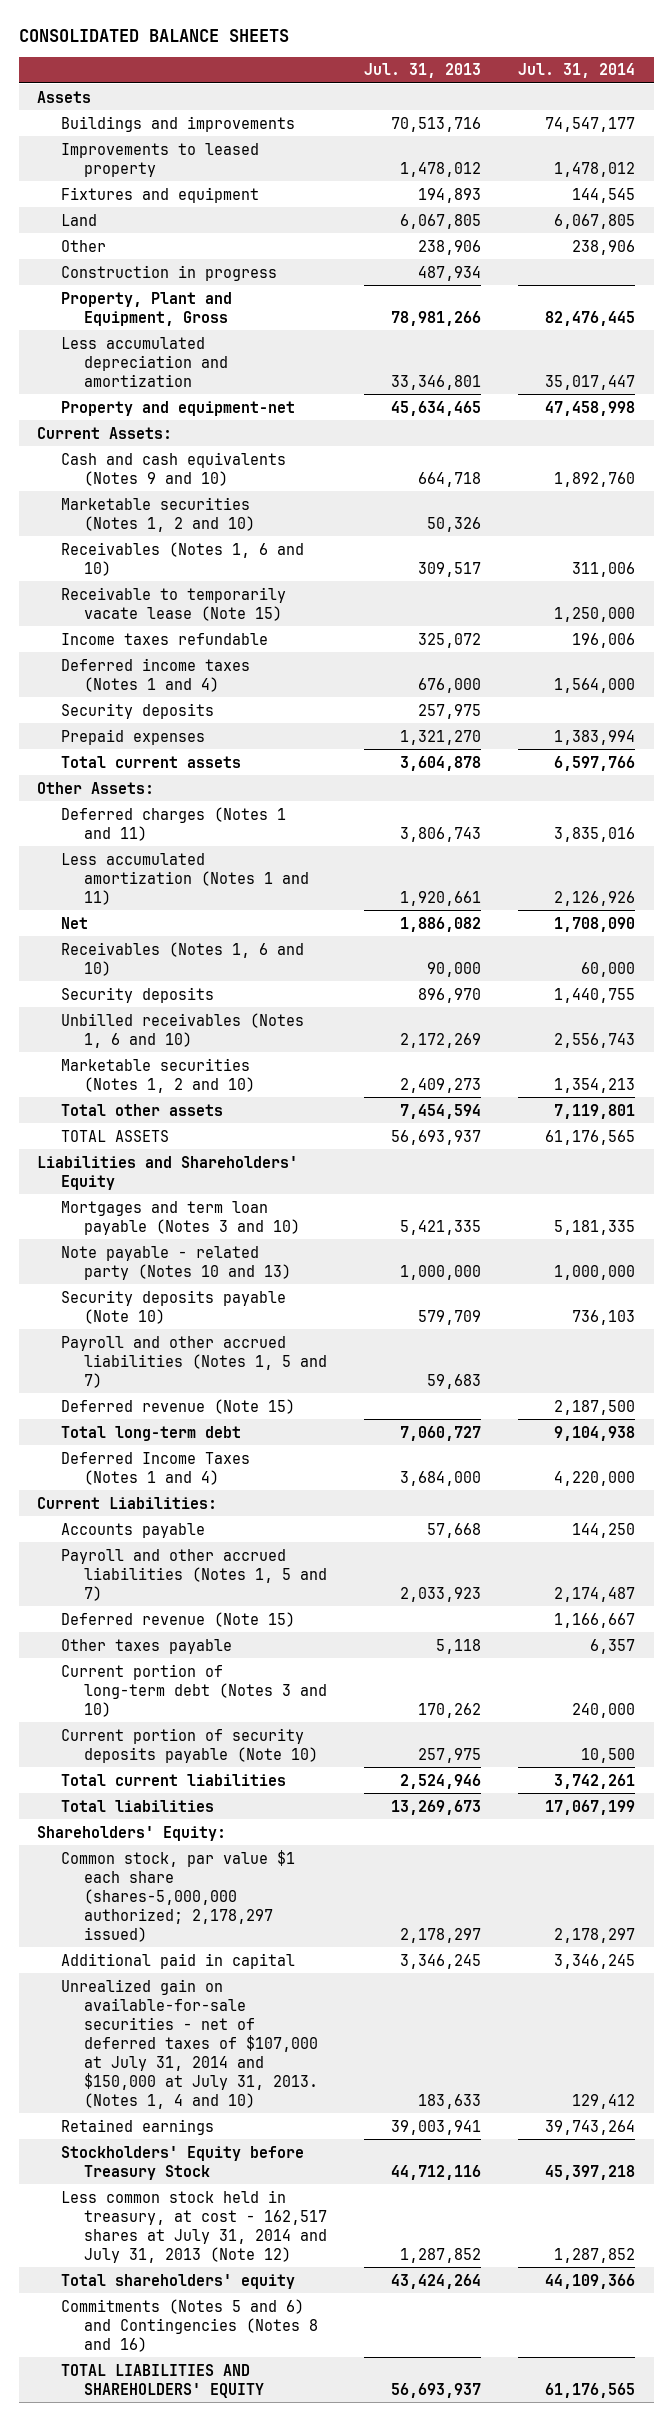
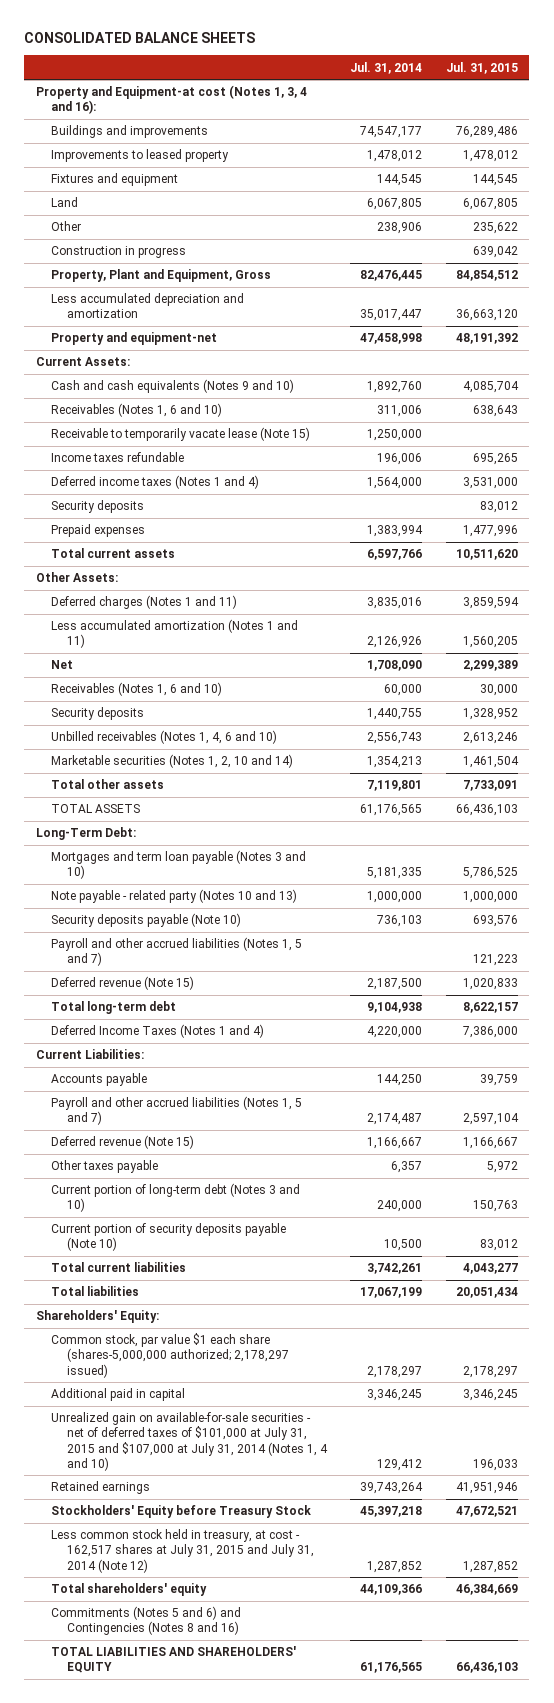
[364,63,482,79] Jul. 31, 2013 -> none
none -> [445,61,518,74] Jul. 31, 2015
[37,90,92,103] Assets -> none
none -> [36,85,308,115] Property and Equipment-at cost (Notes 1, 3, 4 and 16):
[60,496,256,532] Marketable securities (Notes 1, 2 and 10) -> none
[60,1012,304,1048] Unbilled receivables (Notes 1, 6 and 10) -> [51,730,278,745] Unbilled receivables (Notes 1, 4, 6 and 10)
[60,1057,256,1093] Marketable securities (Notes 1, 2 and 10) -> [51,754,294,769] Marketable securities (Notes 1, 2, 10 and 14)
[37,1155,299,1190] Liabilities and Shareholders' Equity -> none
none -> [36,827,137,841] Long-Term Debt:
[60,1978,319,2109] Unrealized gain on available-for-sale securities - net of deferred taxes of $107,000 at July 31, 2014 and $150,000 at July 31, 2013. (Notes 1, 4 and 10) -> [51,1412,328,1471] Unrealized gain on available-for-sale securities - net of deferred taxes of $101,000 at July 31, 2015 and $107,000 at July 31, 2014 (Notes 1, 4 and 10)
[60,2189,328,2263] Less common stock held in treasury, at cost - 162,517 shares at July 31, 2014 and July 31, 2013 (Note 12) -> [51,1529,314,1573] Less common stock held in treasury, at cost - 162,517 shares at July 31, 2015 and July 31, 2014 (Note 12)

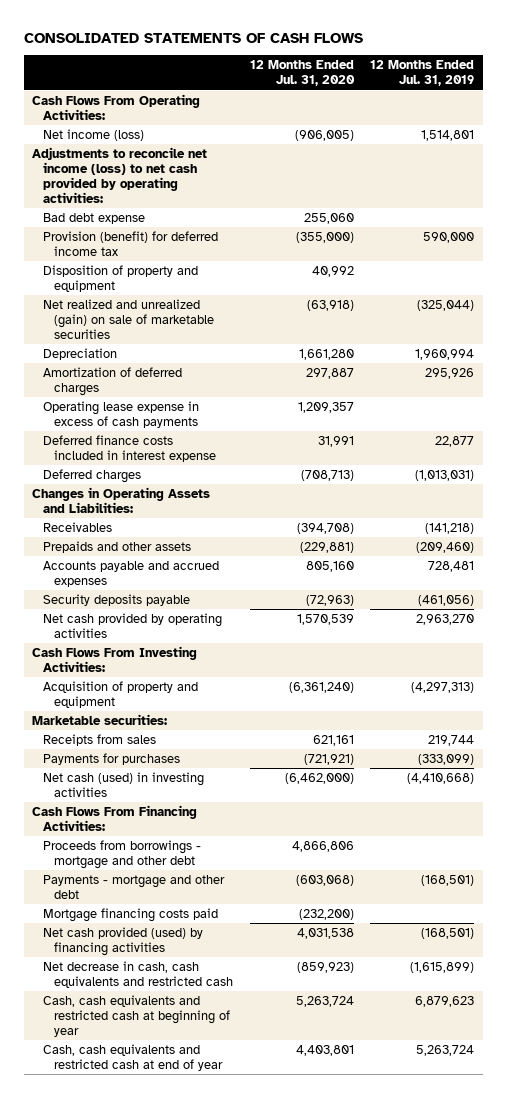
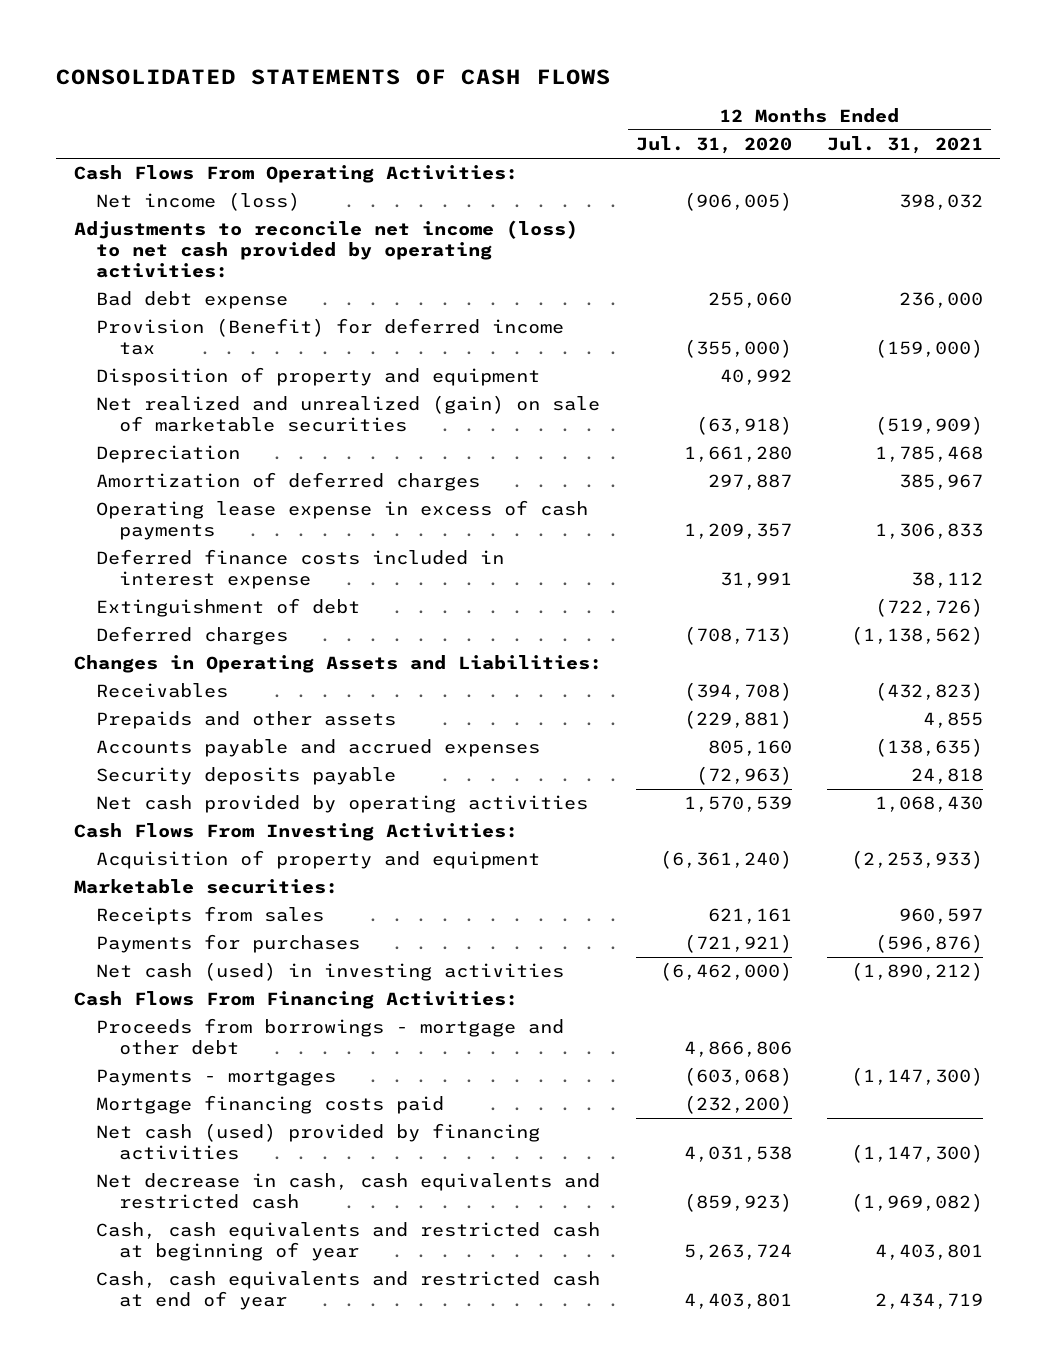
[370,60,475,87] 12 Months Ended Jul. 31, 2019 -> none
none -> [826,136,983,155] Jul. 31, 2021
[43,230,219,256] Provision (benefit) for deferred income tax -> [96,318,565,356] Provision (Benefit) for deferred income tax
none -> [96,598,361,618] Extinguishment of debt
[43,874,226,899] Payments - mortgage and other debt -> [96,1069,337,1087] Payments - mortgages
[43,926,204,956] Net cash provided (used) by financing activities -> [96,1123,541,1161] Net cash (used) provided by financing activities

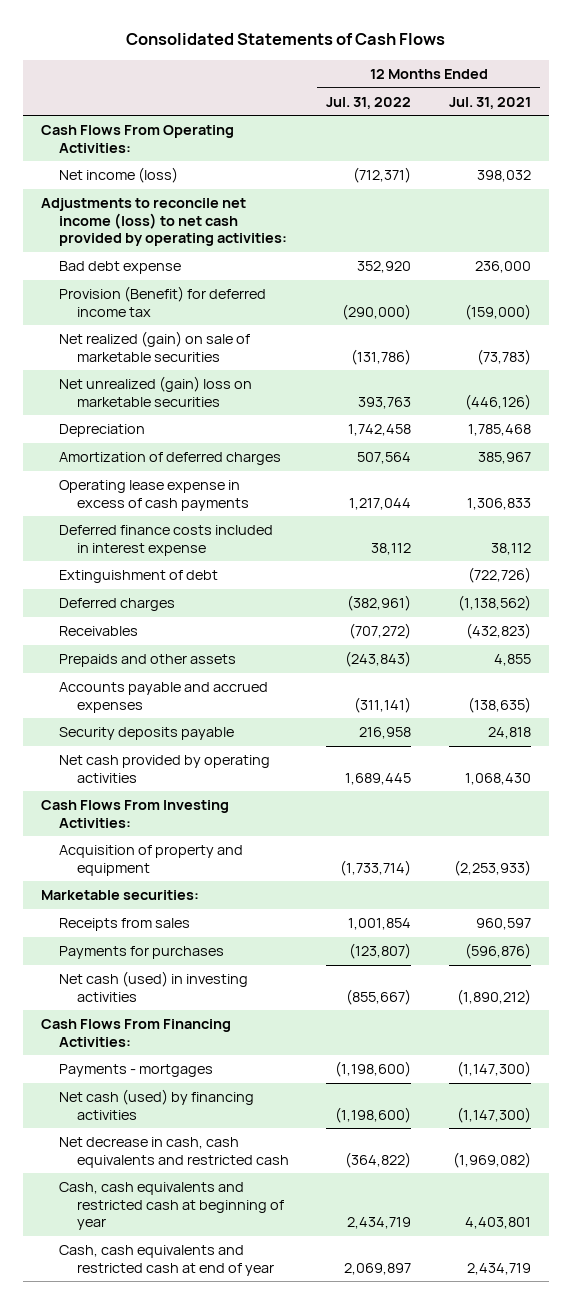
[56,68,612,85] CONSOLIDATED STATEMENTS OF CASH FLOWS -> [125,33,445,46] Consolidated Statements of Cash Flows
[636,136,793,155] Jul. 31, 2020 -> none
none -> [326,96,412,109] Jul. 31, 2022
[96,367,541,387] Disposition of property and equipment -> none
[96,395,601,433] Net realized and unrealized (gain) on sale of marketable securities -> [59,331,251,362] Net realized (gain) on sale of marketable securities
[874,416,983,436] (519,909) -> [476,348,531,365] (73,783)
none -> [59,376,253,407] Net unrealized (gain) loss on marketable securities
[73,655,602,674] Changes in Operating Assets and Liabilities: -> none
[96,1018,565,1056] Proceeds from borrowings - mortgage and other debt -> none
[96,1095,445,1115] Mortgage financing costs paid -> none
[96,1123,541,1161] Net cash (used) provided by financing activities -> [59,1089,255,1120] Net cash (used) by financing activities

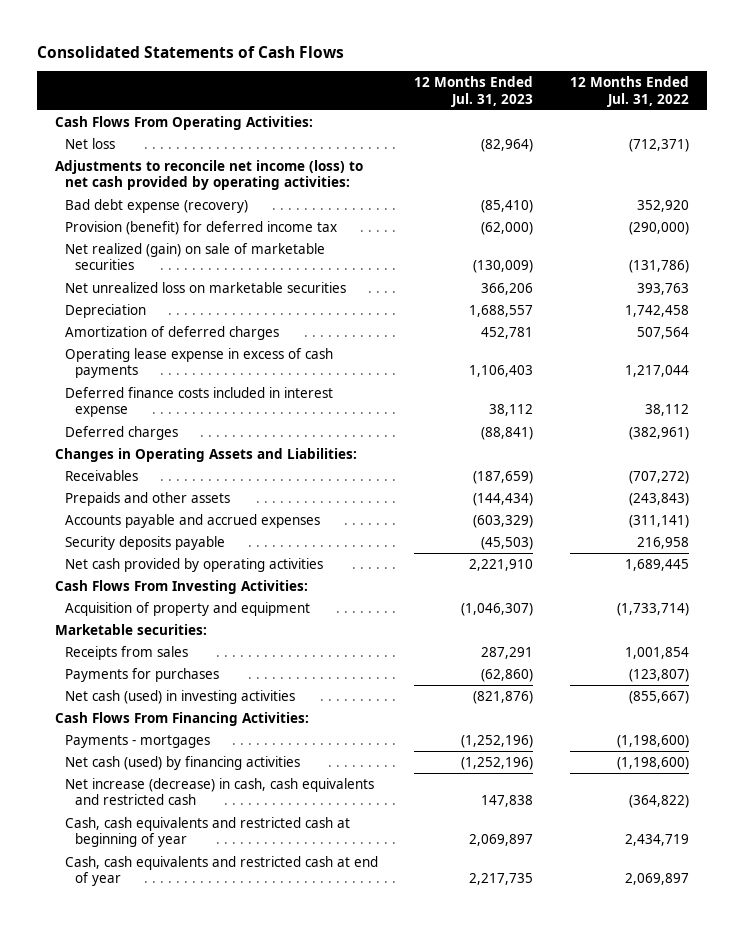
[448,96,531,109] Jul. 31, 2021 -> none
none -> [414,76,534,107] 12 Months Ended Jul. 31, 2023
[59,167,179,184] Net income (loss) -> [65,138,116,150] Net loss
[59,261,182,275] Bad debt expense -> [65,199,249,214] Bad debt expense (recovery)
[59,286,267,317] Provision (Benefit) for deferred income tax -> [65,221,338,236] Provision (benefit) for deferred income tax
[59,376,253,407] Net unrealized (gain) loss on marketable securities -> [65,282,347,294] Net unrealized loss on marketable securities
[59,570,219,584] Extinguishment of debt -> none
none -> [55,448,358,463] Changes in Operating Assets and Liabilities:
[59,1137,289,1168] Net decrease in cash, cash equivalents and restricted cash -> [65,778,375,806] Net increase (decrease) in cash, cash equivalents and restricted cash

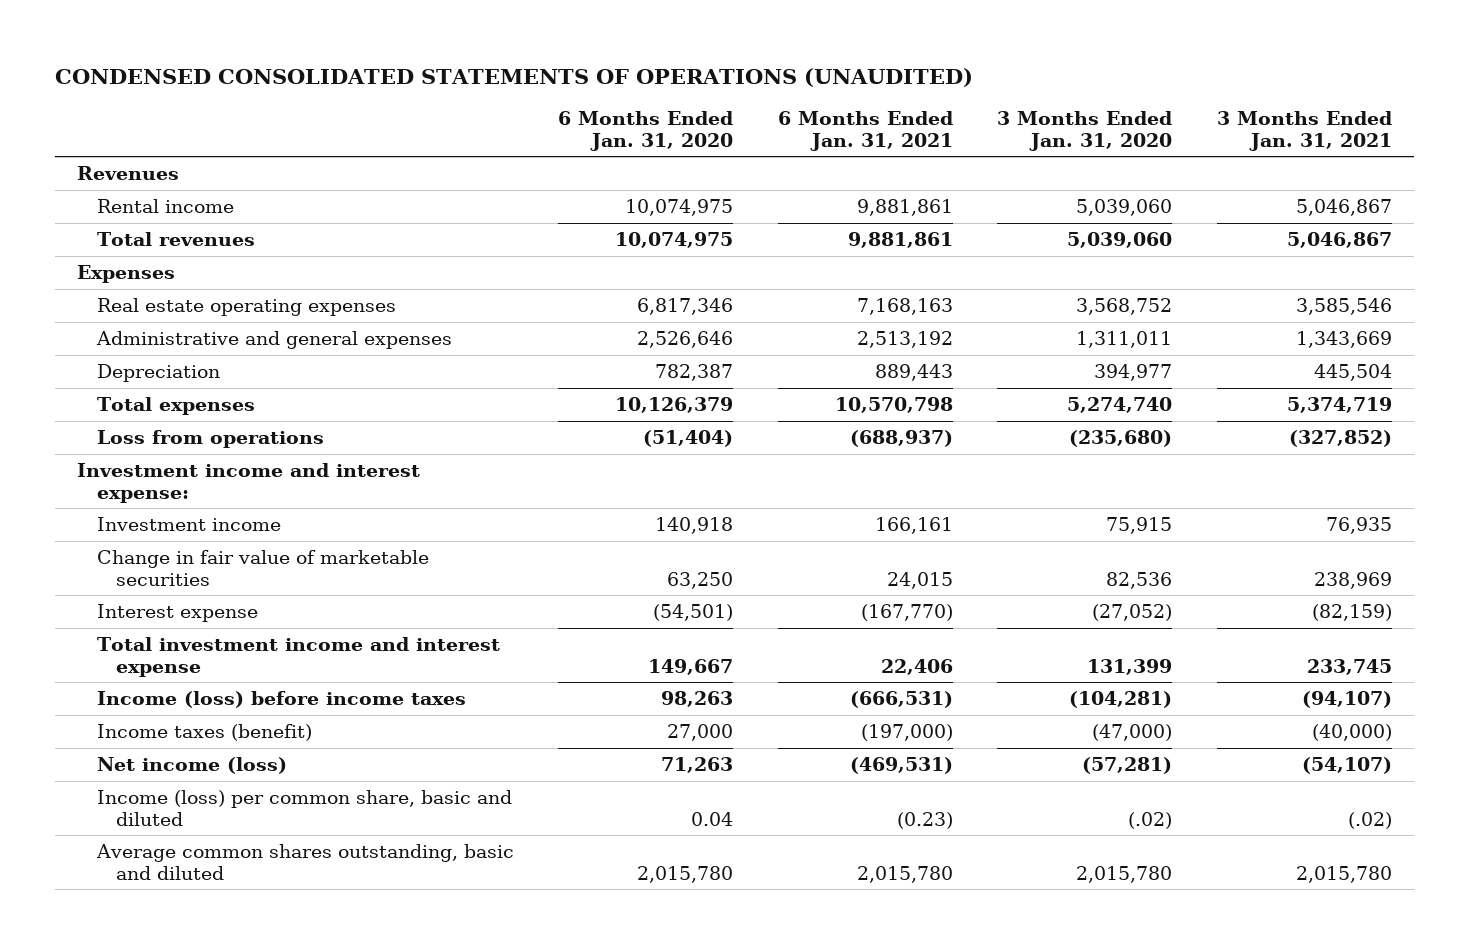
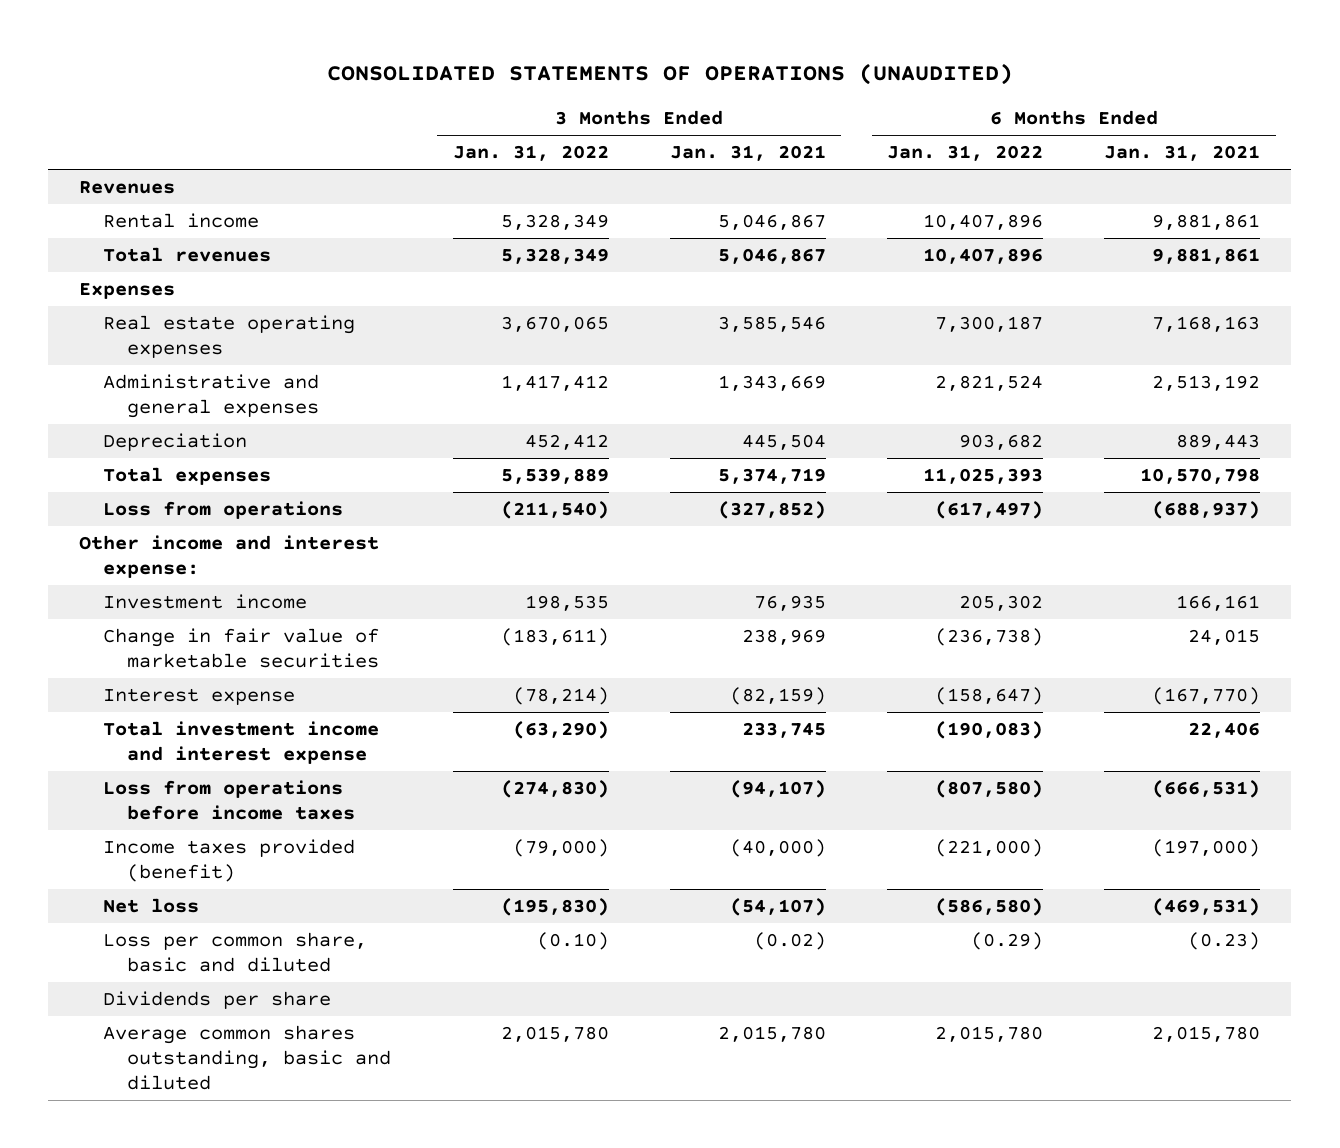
[55,67,974,87] CONDENSED CONSOLIDATED STATEMENTS OF OPERATIONS (UNAUDITED) -> [326,63,1013,86] CONSOLIDATED STATEMENTS OF OPERATIONS (UNAUDITED)
[558,111,734,151] 6 Months Ended Jan. 31, 2020 -> none
[997,111,1173,151] 3 Months Ended Jan. 31, 2020 -> none
none -> [452,145,609,162] Jan. 31, 2022
none -> [887,145,1044,162] Jan. 31, 2022
[77,462,421,503] Investment income and interest expense: -> [79,535,380,579] Other income and interest expense:
[96,690,466,708] Income (loss) before income taxes -> [103,780,356,821] Loss from operations before income taxes
[96,723,312,741] Income taxes (benefit) -> [103,839,356,883] Income taxes provided (benefit)
[96,756,287,774] Net income (loss) -> [103,898,200,914] Net loss
[96,789,512,826] Income (loss) per common share, basic and diluted -> [103,932,368,973] Loss per common share, basic and diluted
[1347,811,1392,829] (.02) -> [753,932,826,951] (0.02)
none -> [103,991,332,1010] Dividends per share

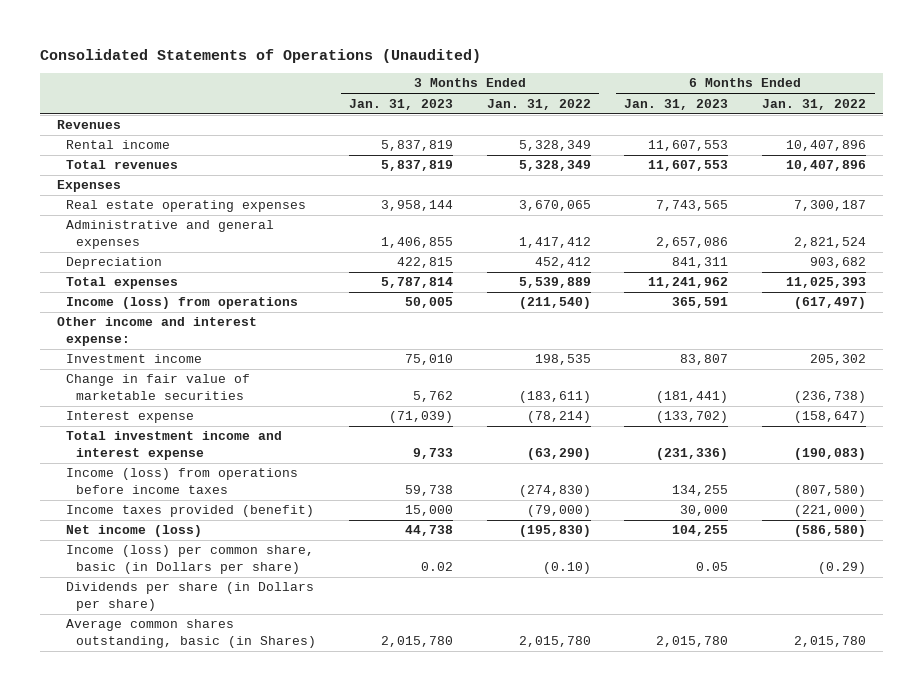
[326,63,1013,86] CONSOLIDATED STATEMENTS OF OPERATIONS (UNAUDITED) -> [40,49,482,64] Consolidated Statements of Operations (Unaudited)
[669,145,826,162] Jan. 31, 2021 -> none
[1104,145,1261,162] Jan. 31, 2021 -> none
none -> [349,98,454,110] Jan. 31, 2023
none -> [624,98,729,110] Jan. 31, 2023
[103,501,344,520] Loss from operations -> [66,297,299,310] Income (loss) from operations
[103,780,356,821] Loss from operations before income taxes -> [66,468,299,494] Income (loss) from operations before income taxes
[103,898,200,914] Net loss -> [66,525,203,538] Net income (loss)
[103,932,368,973] Loss per common share, basic and diluted -> [66,545,315,574] Income (loss) per common share, basic (in Dollars per share)
[103,991,332,1010] Dividends per share -> [66,582,315,611] Dividends per share (in Dollars per share)
[103,1025,392,1091] Average common shares outstanding, basic and diluted -> [66,619,316,648] Average common shares outstanding, basic (in Shares)

